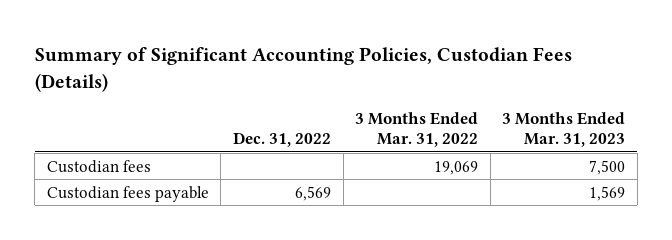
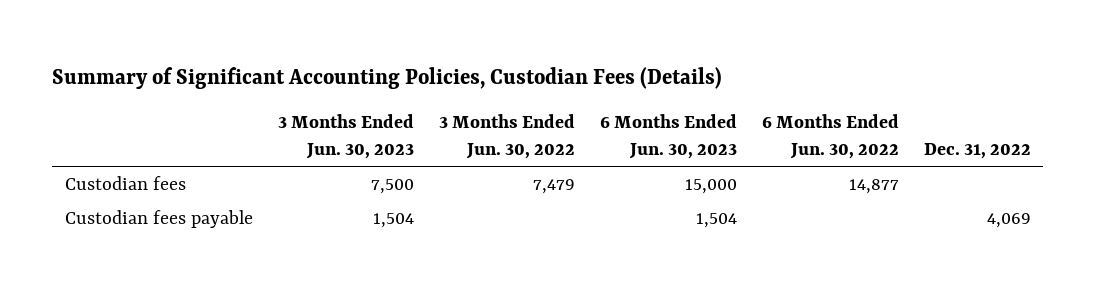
[355,111,479,148] 3 Months Ended Mar. 31, 2022 -> none
[502,111,626,148] 3 Months Ended Mar. 31, 2023 -> none
none -> [277,114,414,160] 3 Months Ended Jun. 30, 2023
none -> [438,114,575,160] 3 Months Ended Jun. 30, 2022
none -> [599,114,737,160] 6 Months Ended Jun. 30, 2023
none -> [761,114,899,160] 6 Months Ended Jun. 30, 2022
[295,185,332,201] 6,569 -> [986,213,1031,229] 4,069

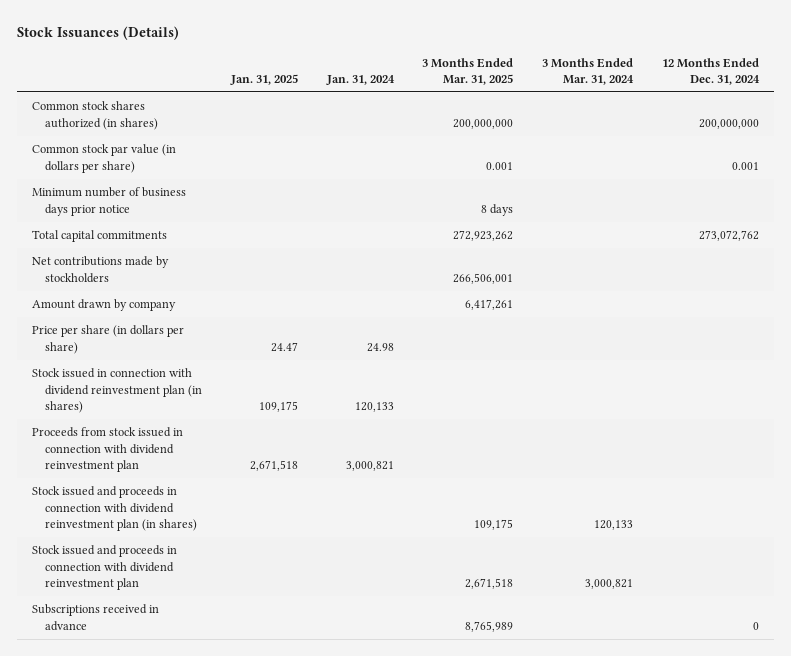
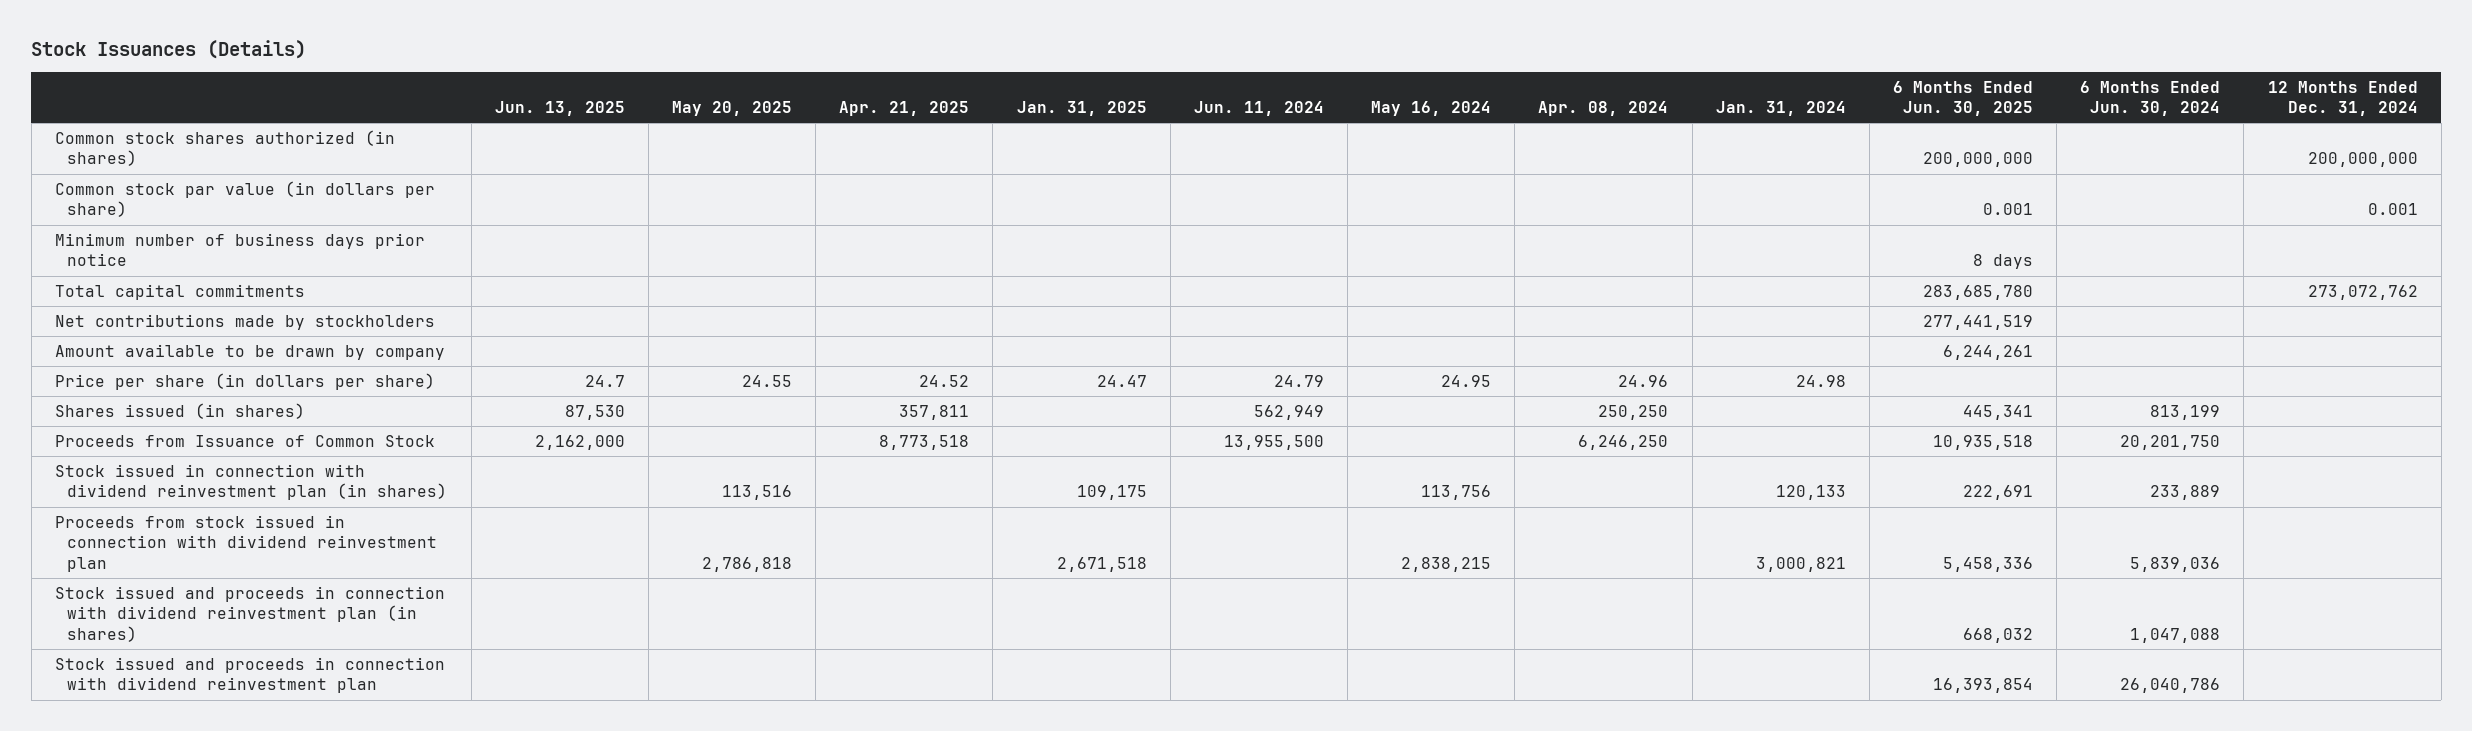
[422,57,514,85] 3 Months Ended Mar. 31, 2025 -> none
[542,57,635,85] 3 Months Ended Mar. 31, 2024 -> none
none -> [494,101,625,117] Jun. 13, 2025
none -> [672,101,793,117] May 20, 2025
none -> [839,101,970,117] Apr. 21, 2025
none -> [1193,101,1324,117] Jun. 11, 2024
none -> [1371,101,1492,117] May 16, 2024
none -> [1538,101,1669,117] Apr. 08, 2024
none -> [1892,80,2033,117] 6 Months Ended Jun. 30, 2025
none -> [2080,80,2221,117] 6 Months Ended Jun. 30, 2024
[31,299,176,312] Amount drawn by company -> [54,343,445,360] Amount available to be drawn by company
none -> [54,402,305,419] Shares issued (in shares)
none -> [54,434,435,447] Proceeds from Issuance of Common Stock
[31,604,159,631] Subscriptions received in advance -> none

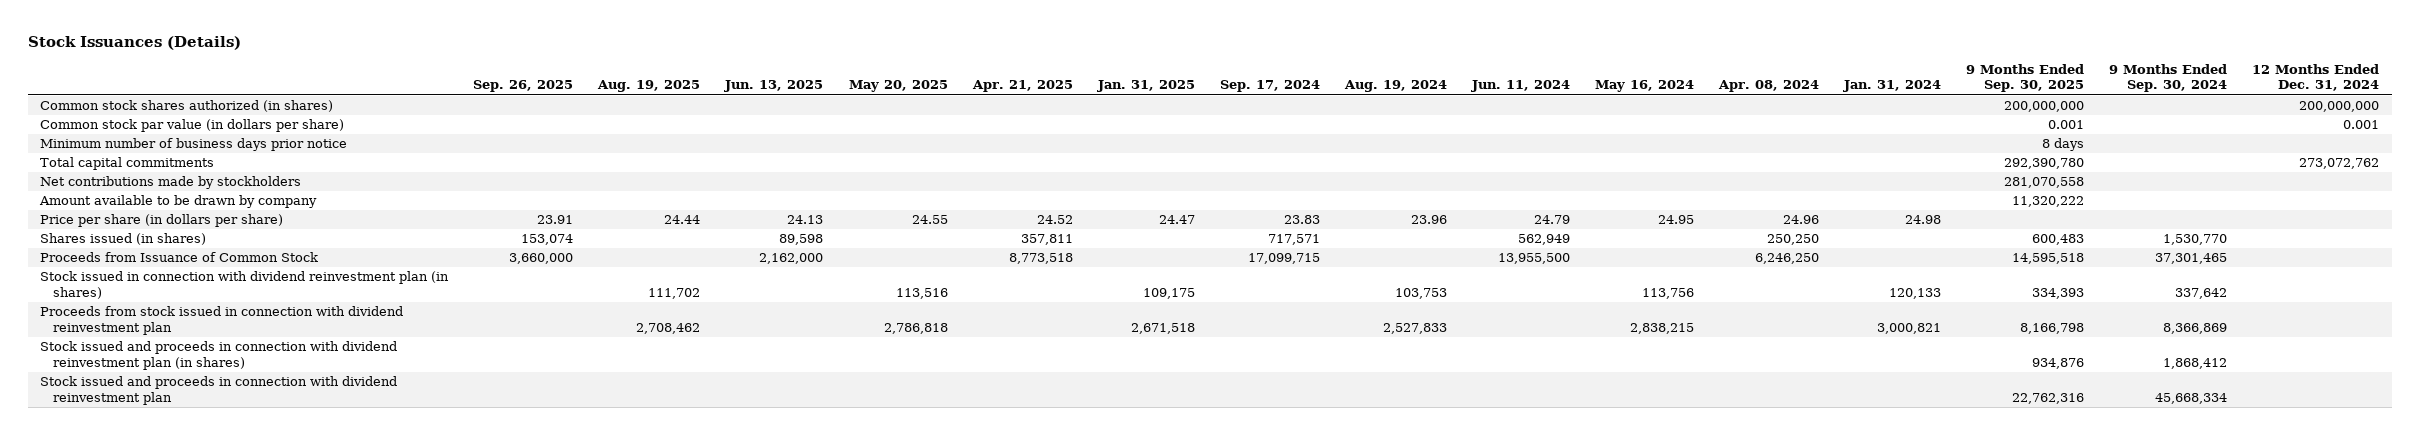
[1892,80,2033,117] 6 Months Ended Jun. 30, 2025 -> none
[2080,80,2221,117] 6 Months Ended Jun. 30, 2024 -> none
none -> [473,80,574,93] Sep. 26, 2025
none -> [597,80,701,93] Aug. 19, 2025
none -> [1219,80,1320,93] Sep. 17, 2024
none -> [1343,80,1447,93] Aug. 19, 2024
none -> [1966,63,2085,93] 9 Months Ended Sep. 30, 2025
none -> [2109,63,2228,93] 9 Months Ended Sep. 30, 2024
[584,374,625,387] 24.7 -> [787,215,824,225] 24.13
[564,404,625,420] 87,530 -> [779,234,824,246] 89,598

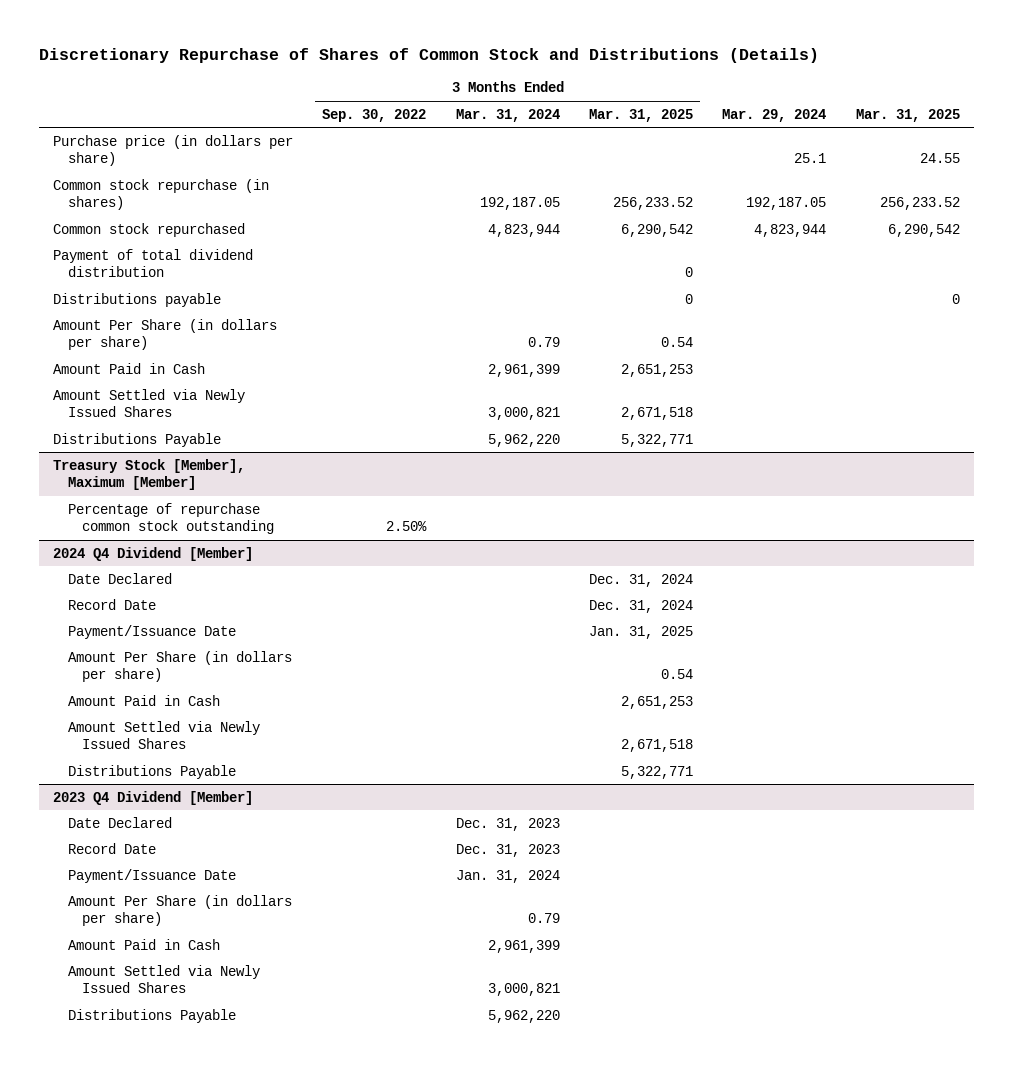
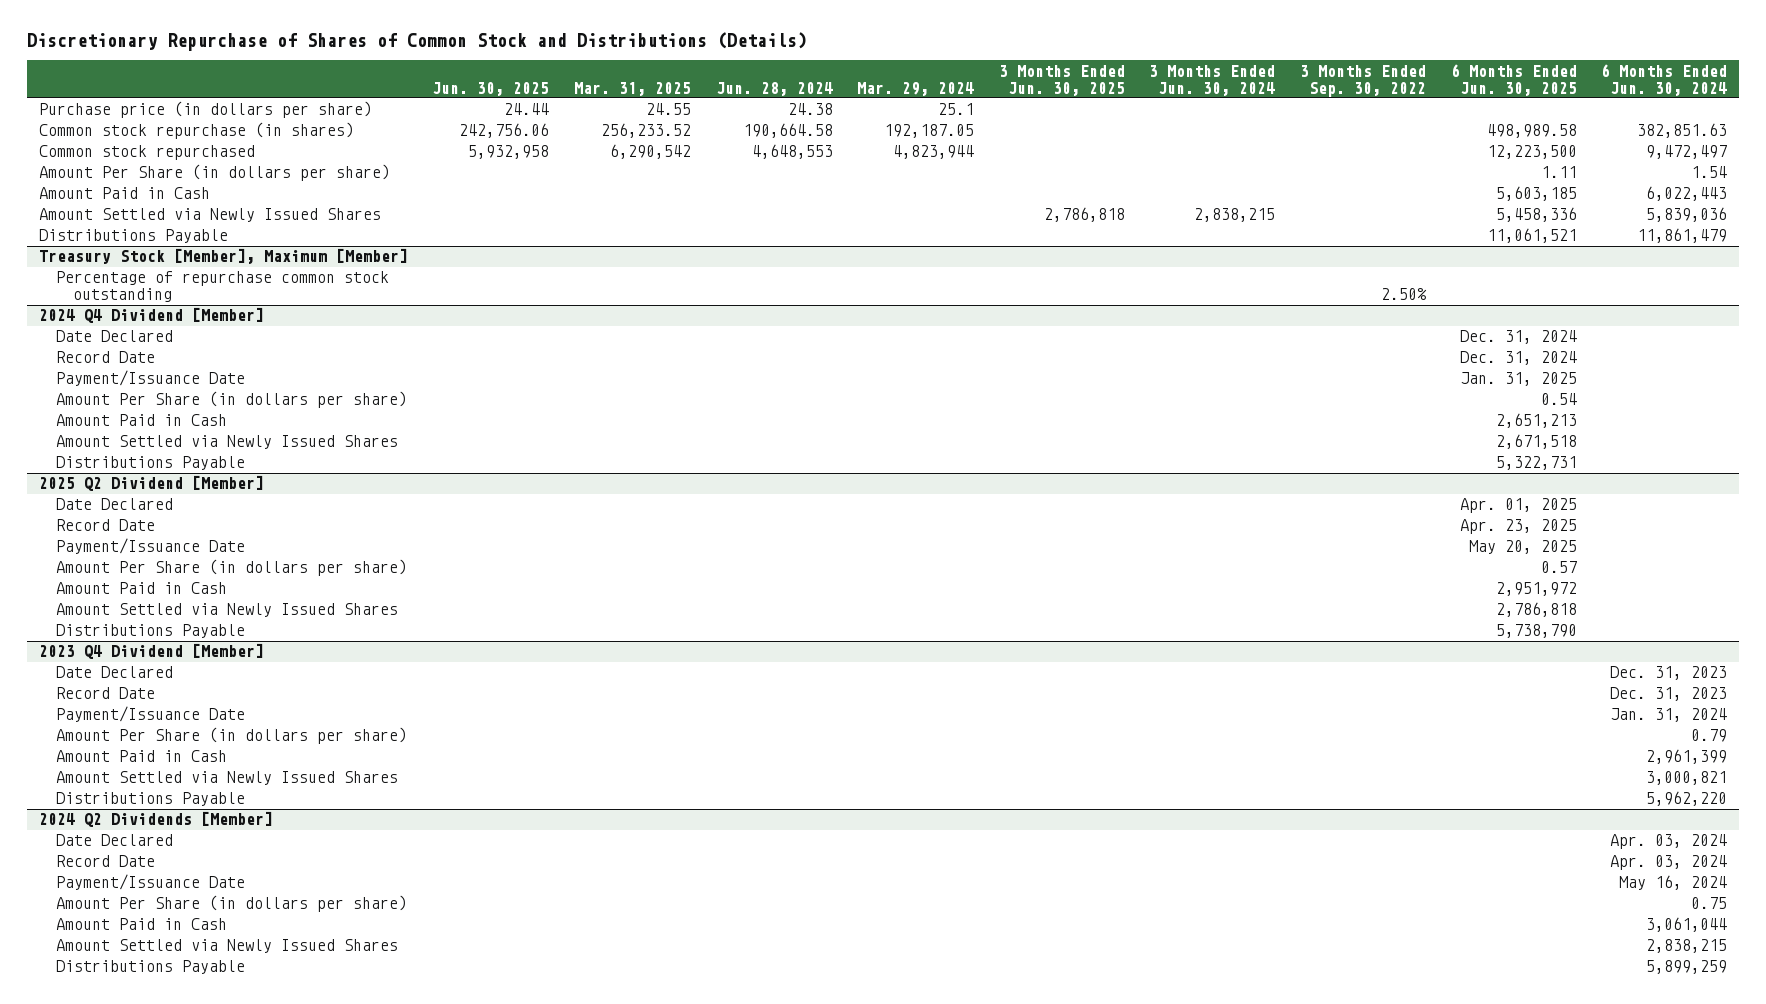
[455,108,560,122] Mar. 31, 2024 -> none
[589,108,694,122] Mar. 31, 2025 -> none
none -> [432,81,550,96] Jun. 30, 2025
none -> [715,81,833,96] Jun. 28, 2024
none -> [998,64,1125,96] 3 Months Ended Jun. 30, 2025
none -> [1149,64,1276,96] 3 Months Ended Jun. 30, 2024
none -> [1450,63,1577,96] 6 Months Ended Jun. 30, 2025
none -> [1601,63,1728,96] 6 Months Ended Jun. 30, 2024
[53,248,254,278] Payment of total dividend distribution -> none
[53,292,222,307] Distributions payable -> none
none -> [38,475,264,492] 2025 Q2 Dividend [Member]
none -> [55,498,173,511] Date Declared
none -> [55,519,155,532] Record Date
none -> [55,538,245,555] Payment/Issuance Date
none -> [55,559,407,577] Amount Per Share (in dollars per share)
none -> [55,582,227,595] Amount Paid in Cash
none -> [55,603,398,618] Amount Settled via Newly Issued Shares
none -> [55,624,245,639] Distributions Payable
none -> [38,811,273,828] 2024 Q2 Dividends [Member]
none -> [55,834,173,847] Date Declared
none -> [55,855,155,868] Record Date
none -> [55,874,245,891] Payment/Issuance Date
none -> [55,895,407,913] Amount Per Share (in dollars per share)
none -> [55,918,227,931] Amount Paid in Cash
none -> [55,939,398,954] Amount Settled via Newly Issued Shares
none -> [55,960,245,975] Distributions Payable

